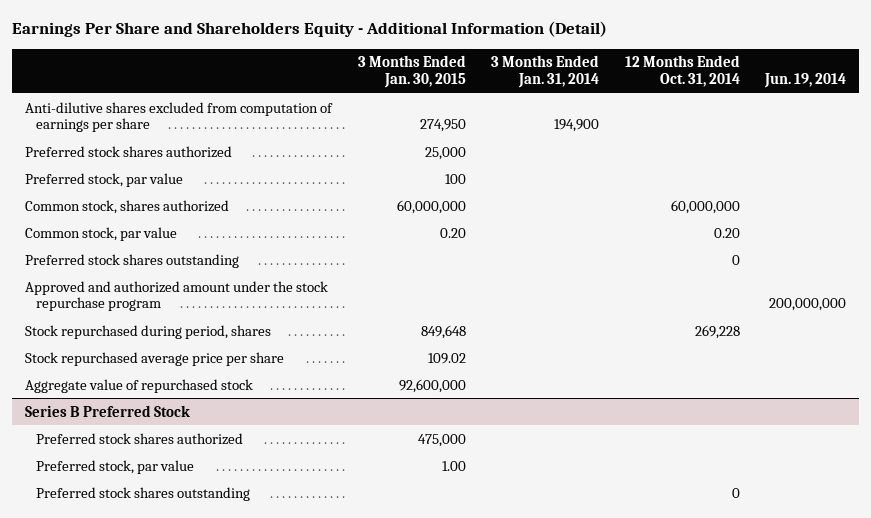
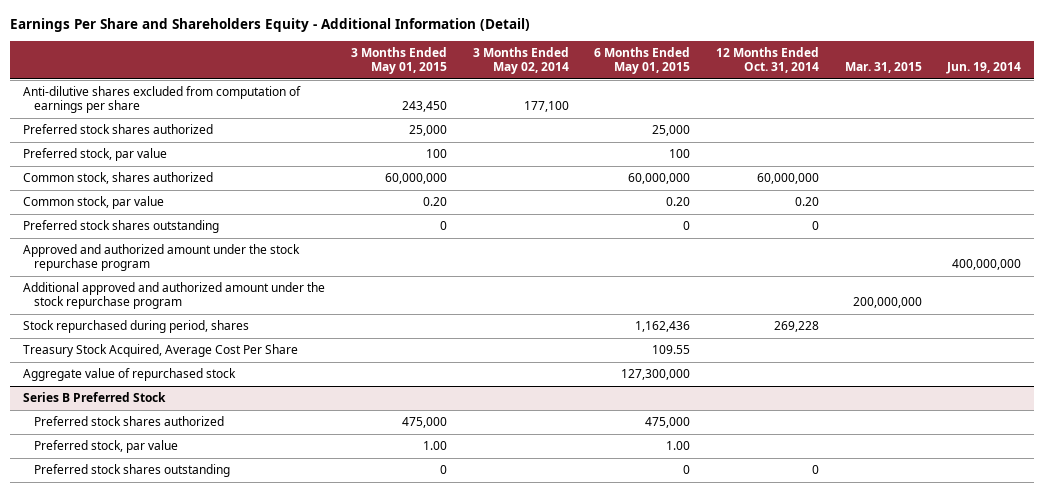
[357,55,466,88] 3 Months Ended Jan. 30, 2015 -> none
[491,55,600,88] 3 Months Ended Jan. 31, 2014 -> none
none -> [350,46,447,75] 3 Months Ended May 01, 2015
none -> [472,46,569,75] 3 Months Ended May 02, 2014
none -> [594,46,691,75] 6 Months Ended May 01, 2015
none -> [844,62,922,74] Mar. 31, 2015
[769,298,847,312] 200,000,000 -> [952,259,1022,271] 400,000,000
none -> [23,282,326,310] Additional approved and authorized amount under the stock repurchase program
[25,351,285,366] Stock repurchased average price per share -> none
none -> [23,344,299,358] Treasury Stock Acquired, Average Cost Per Share

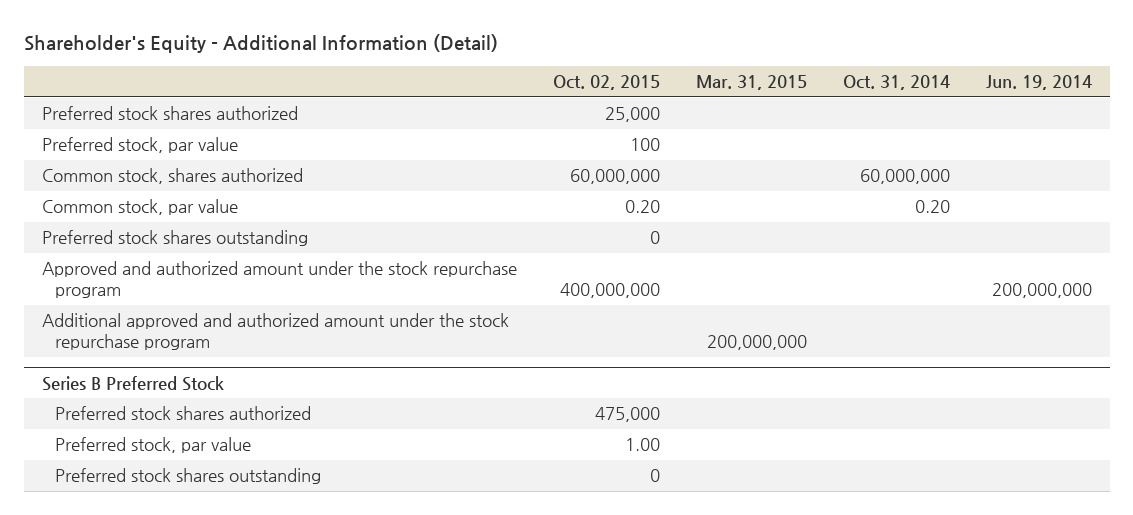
[10,17,531,32] Earnings Per Share and Shareholders Equity - Additional Information (Detail) -> [23,34,498,54] Shareholder's Equity - Additional Information (Detail)
[350,46,447,75] 3 Months Ended May 01, 2015 -> none
[472,46,569,75] 3 Months Ended May 02, 2014 -> none
[594,46,691,75] 6 Months Ended May 01, 2015 -> none
[715,46,819,74] 12 Months Ended Oct. 31, 2014 -> none
none -> [552,75,660,91] Oct. 02, 2015
none -> [842,75,950,91] Oct. 31, 2014
[23,86,302,114] Anti-dilutive shares excluded from computation of earnings per share -> none
[952,259,1022,271] 400,000,000 -> [991,283,1092,299] 200,000,000
[23,320,250,334] Stock repurchased during period, shares -> none
[23,344,299,358] Treasury Stock Acquired, Average Cost Per Share -> none
[23,368,237,382] Aggregate value of repurchased stock -> none

